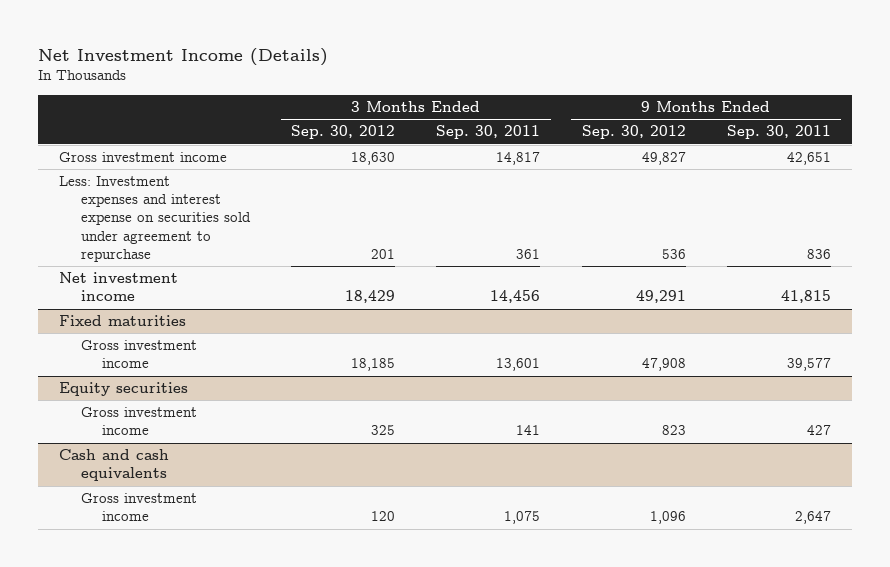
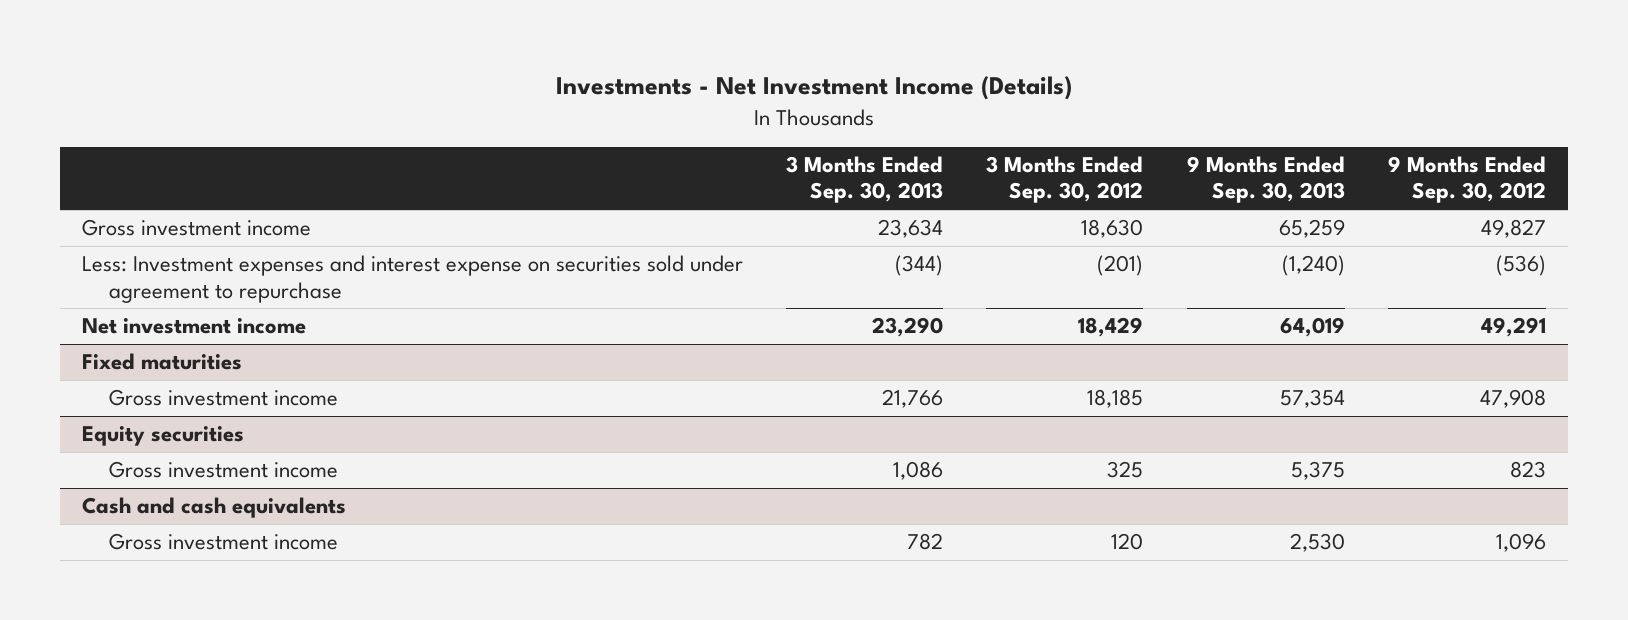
[38,47,329,66] Net Investment Income (Details) -> [555,76,1072,101] Investments - Net Investment Income (Details)
[436,125,541,140] Sep. 30, 2011 -> none
[727,125,832,140] Sep. 30, 2011 -> none
none -> [785,156,943,204] 3 Months Ended Sep. 30, 2013
none -> [1186,156,1345,204] 9 Months Ended Sep. 30, 2013
[370,248,395,259] 201 -> [1097,255,1144,277] (201)
[661,248,686,259] 536 -> [1496,255,1547,277] (536)

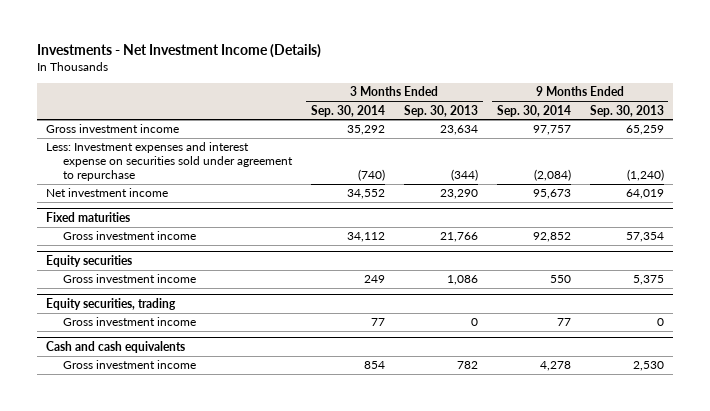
[986,156,1144,204] 3 Months Ended Sep. 30, 2012 -> none
[1388,156,1547,204] 9 Months Ended Sep. 30, 2012 -> none
none -> [310,104,385,117] Sep. 30, 2014
none -> [496,104,571,117] Sep. 30, 2014
none -> [46,298,177,311] Equity securities, trading
none -> [62,317,196,327] Gross investment income

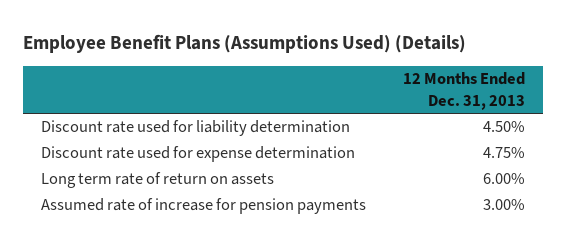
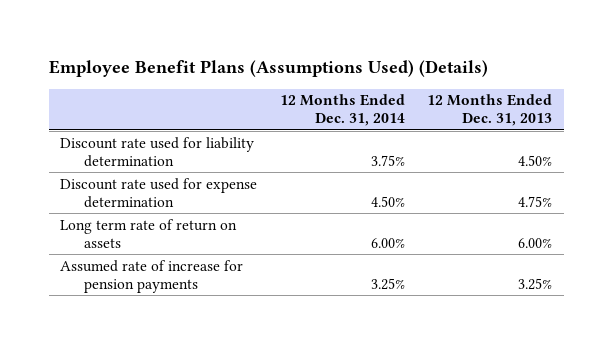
none -> [279,94,405,127] 12 Months Ended Dec. 31, 2014
[482,199,525,211] 3.00% -> [518,277,553,290] 3.25%

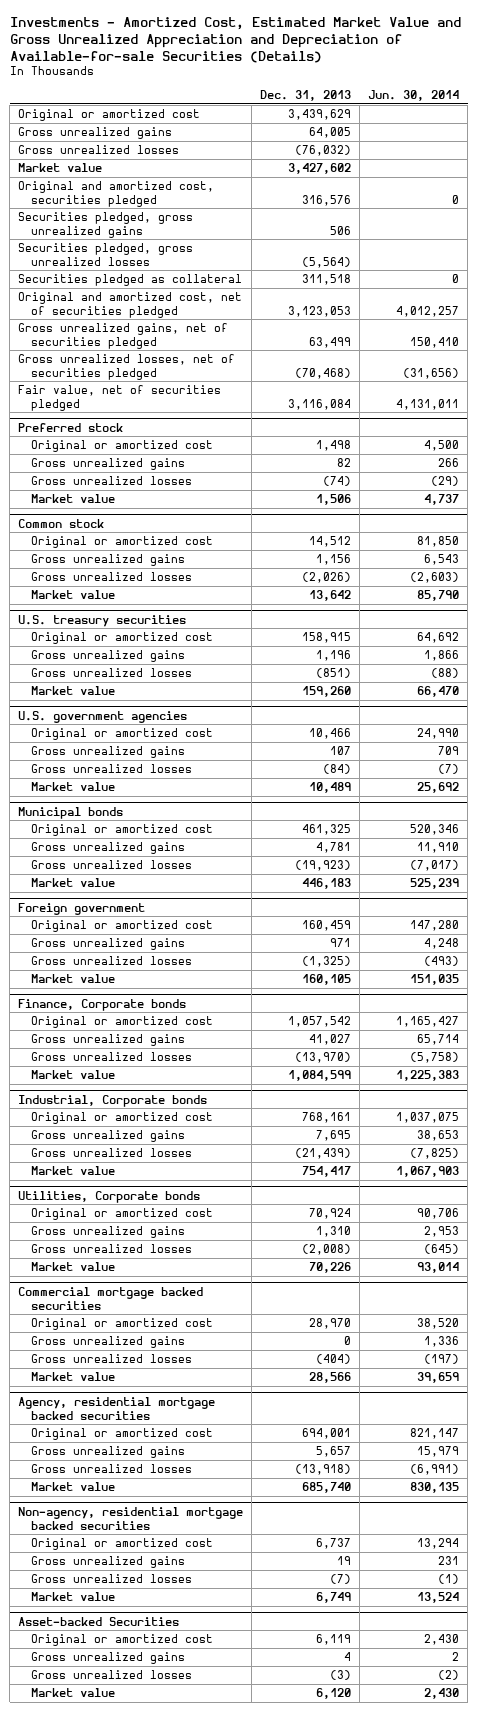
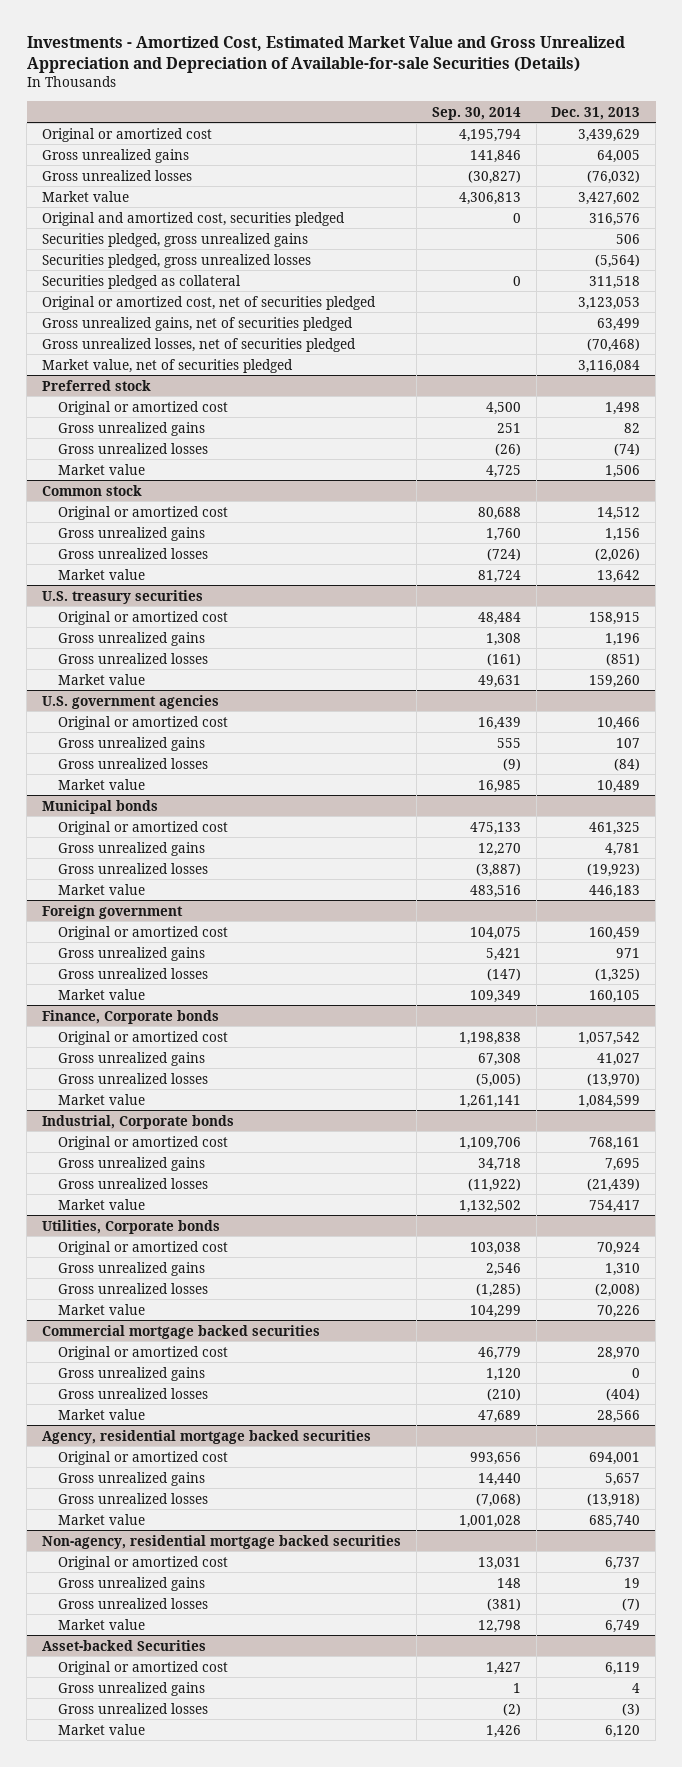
[368,90,460,102] Jun. 30, 2014 -> none
none -> [431,106,521,120] Sep. 30, 2014
[18,291,243,318] Original and amortized cost, net of securities pledged -> [42,295,377,310] Original or amortized cost, net of securities pledged
[18,384,222,411] Fair value, net of securities pledged -> [42,358,294,373] Market value, net of securities pledged

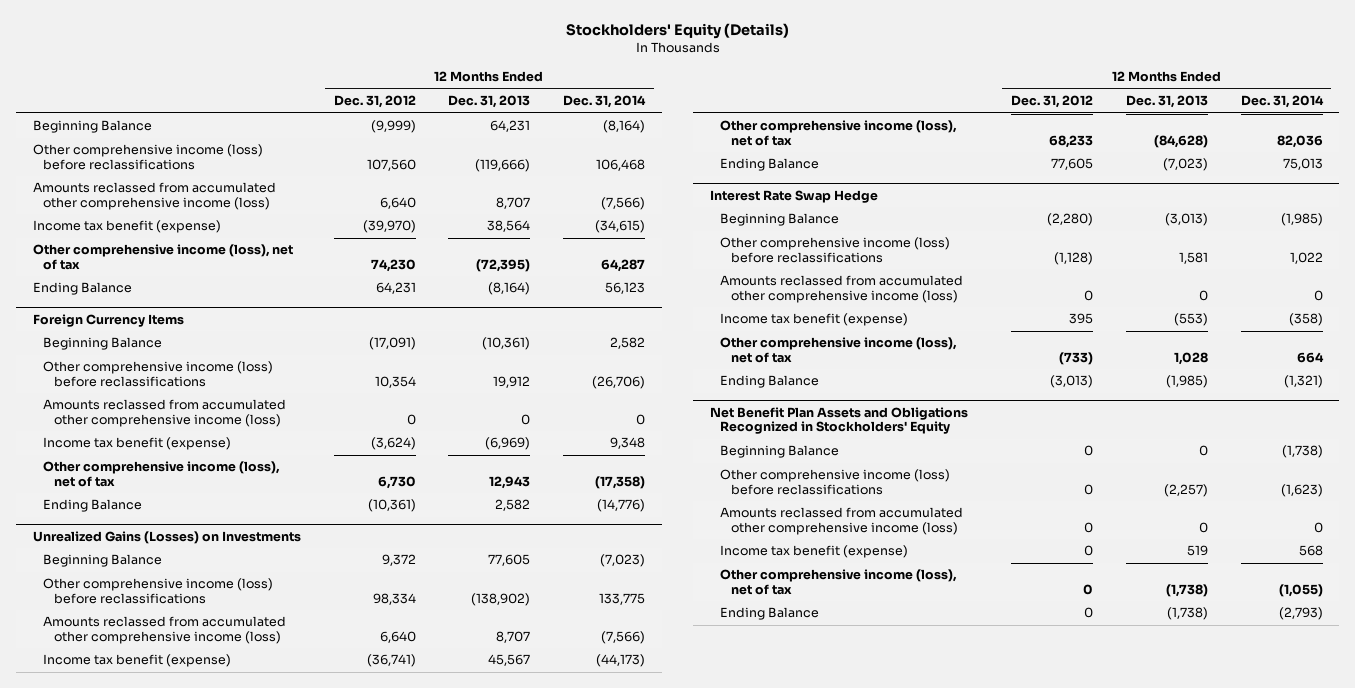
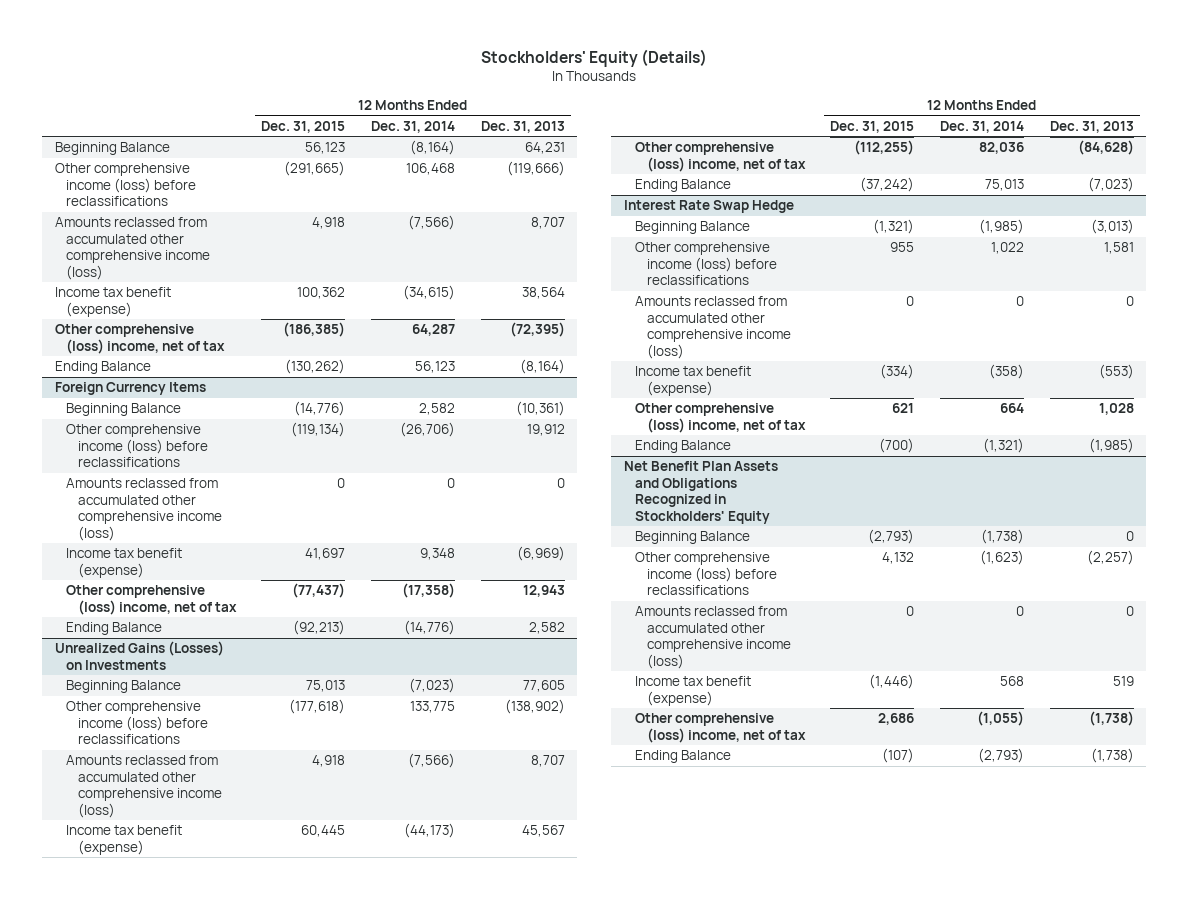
[333,95,416,109] Dec. 31, 2012 -> none
none -> [261,120,346,133] Dec. 31, 2015
[32,244,293,270] Other comprehensive income (loss), net of tax -> [55,324,226,354] Other comprehensive (loss) income, net of tax
[43,461,281,487] Other comprehensive income (loss), net of tax -> [66,585,237,615] Other comprehensive (loss) income, net of tax
[720,120,958,146] Other comprehensive income (loss), net of tax -> [635,142,806,172] Other comprehensive (loss) income, net of tax
[720,337,958,363] Other comprehensive income (loss), net of tax -> [635,403,806,433] Other comprehensive (loss) income, net of tax
[720,569,958,595] Other comprehensive income (loss), net of tax -> [635,713,806,743] Other comprehensive (loss) income, net of tax

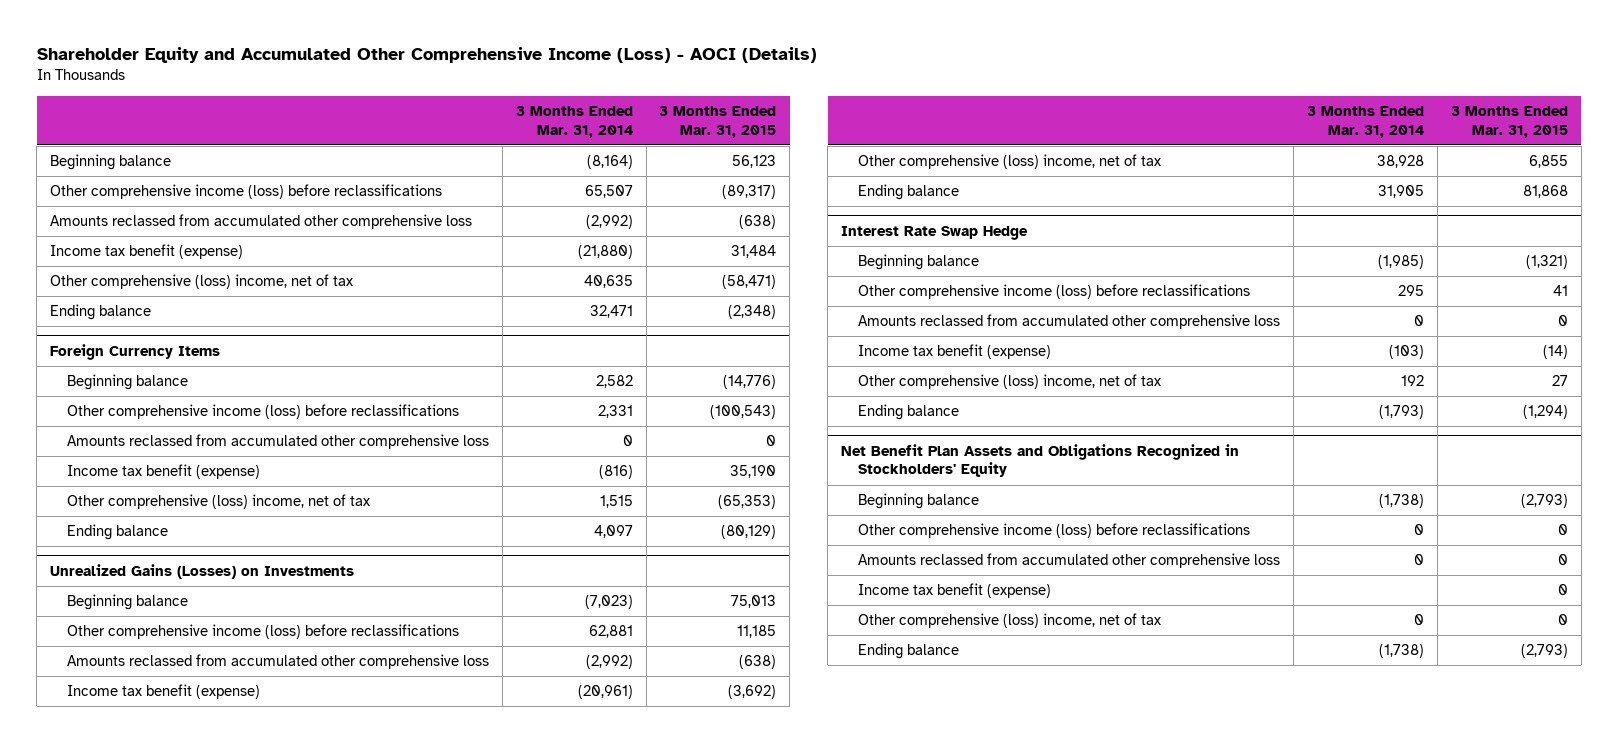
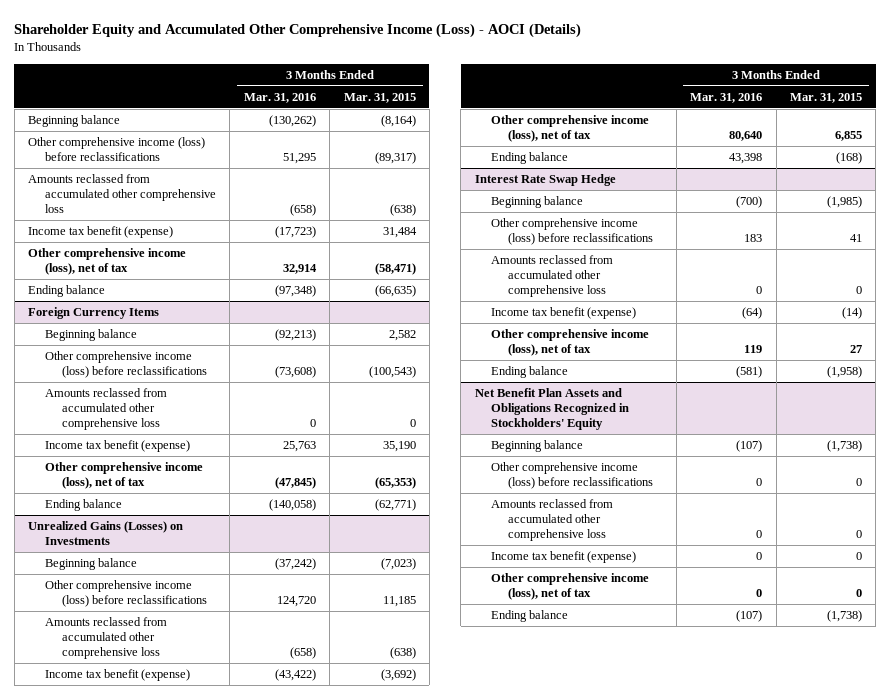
[515,105,633,138] 3 Months Ended Mar. 31, 2014 -> none
none -> [243,92,316,103] Mar. 31, 2016
[732,155,777,169] 56,123 -> [380,115,416,128] (8,164)
[50,274,354,290] Other comprehensive (loss) income, net of tax -> [28,248,187,276] Other comprehensive income (loss), net of tax
[728,305,777,320] (2,348) -> [374,285,416,298] (66,635)
[723,375,777,390] (14,776) -> [388,330,416,342] 2,582
[66,494,370,510] Other comprehensive (loss) income, net of tax -> [45,462,204,490] Other comprehensive income (loss), net of tax
[721,525,777,540] (80,129) -> [374,499,416,512] (62,771)
[731,595,777,609] 75,013 -> [380,558,416,571] (7,023)
[857,154,1161,170] Other comprehensive (loss) income, net of tax -> [491,115,650,143] Other comprehensive income (loss), net of tax
[1522,185,1568,199] 81,868 -> [835,152,862,165] (168)
[1525,255,1568,270] (1,321) -> [826,196,862,209] (1,985)
[857,374,1161,390] Other comprehensive (loss) income, net of tax -> [491,329,650,357] Other comprehensive income (loss), net of tax
[1522,405,1568,420] (1,294) -> [826,366,862,379] (1,958)
[1520,494,1568,509] (2,793) -> [826,440,862,453] (1,738)
[857,613,1161,629] Other comprehensive (loss) income, net of tax -> [491,573,650,601] Other comprehensive income (loss), net of tax
[1520,644,1568,659] (2,793) -> [826,610,862,623] (1,738)

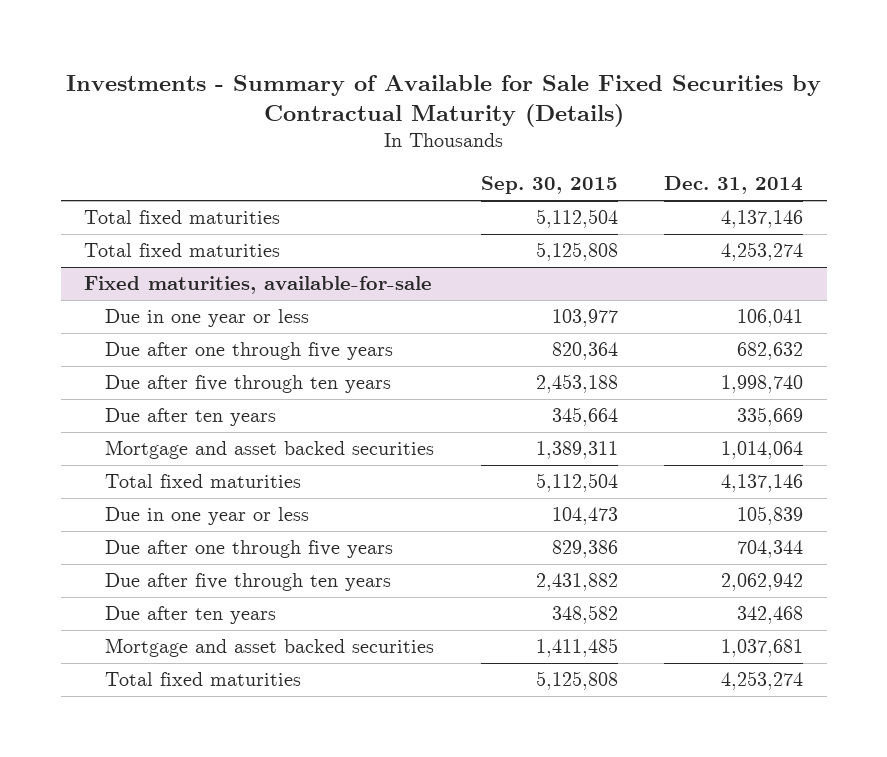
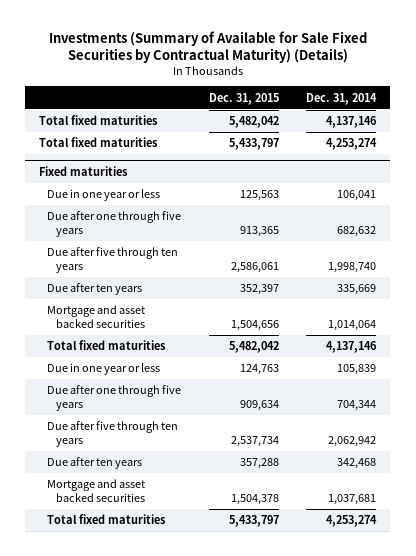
[65,74,821,128] Investments - Summary of Available for Sale Fixed Securities by Contractual Maturity (Details) -> [48,30,367,64] Investments (Summary of Available for Sale Fixed Securities by Contractual Maturity) (Details)
[480,176,618,195] Sep. 30, 2015 -> none
none -> [208,92,279,105] Dec. 31, 2015
[83,276,432,295] Fixed maturities, available-for-sale -> [39,166,129,177] Fixed maturities

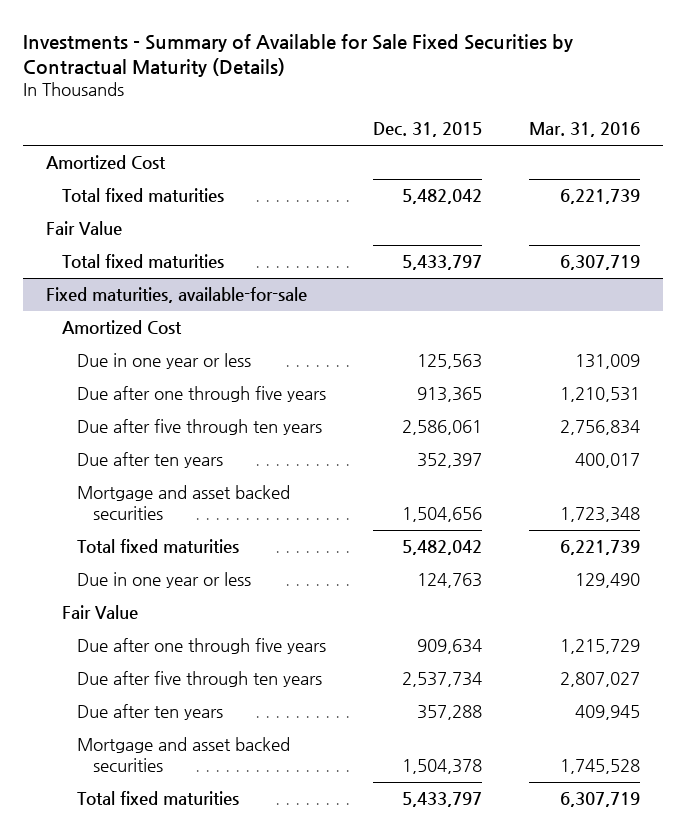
[48,30,367,64] Investments (Summary of Available for Sale Fixed Securities by Contractual Maturity) (Details) -> [22,33,573,78] Investments - Summary of Available for Sale Fixed Securities by Contractual Maturity (Details)
[306,92,378,105] Dec. 31, 2014 -> none
none -> [528,122,640,138] Mar. 31, 2016
none -> [45,155,166,170] Amortized Cost
none -> [45,221,122,236] Fair Value
[39,166,129,177] Fixed maturities -> [45,287,307,304] Fixed maturities, available-for-sale
none -> [61,320,182,335] Amortized Cost
none -> [61,605,138,620] Fair Value

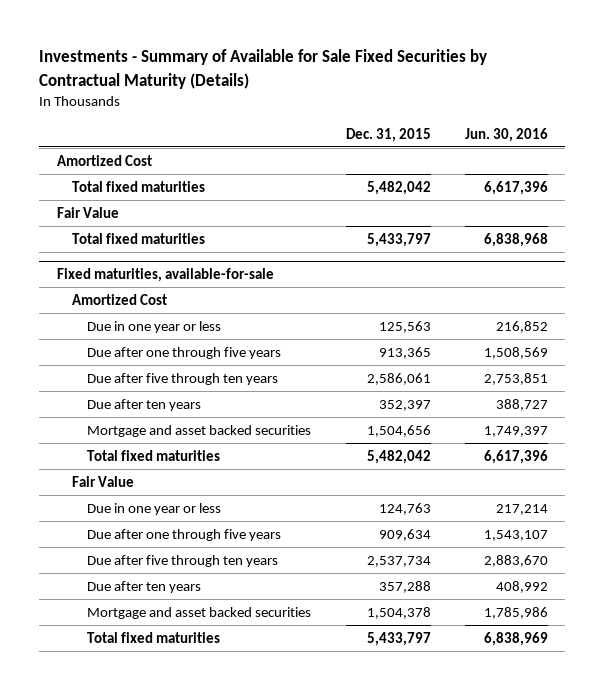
[528,122,640,138] Mar. 31, 2016 -> none
none -> [465,127,549,142] Jun. 30, 2016
[77,572,252,589] Due in one year or less -> [87,502,222,515] Due in one year or less

